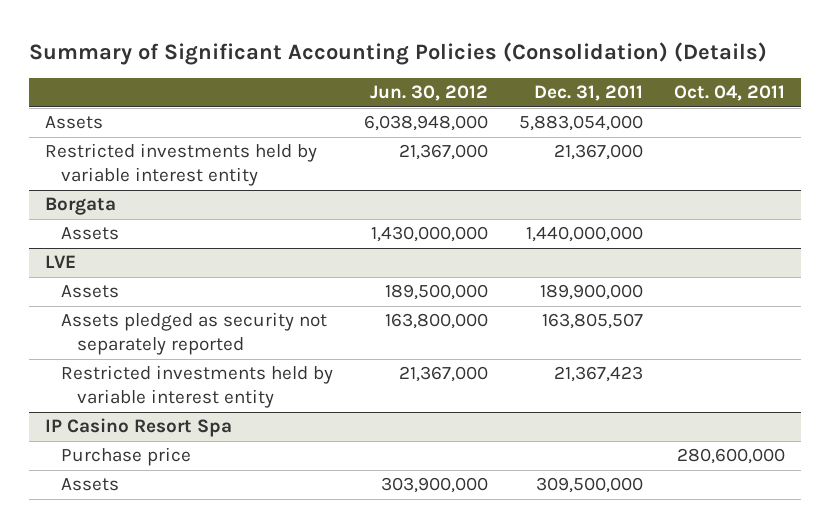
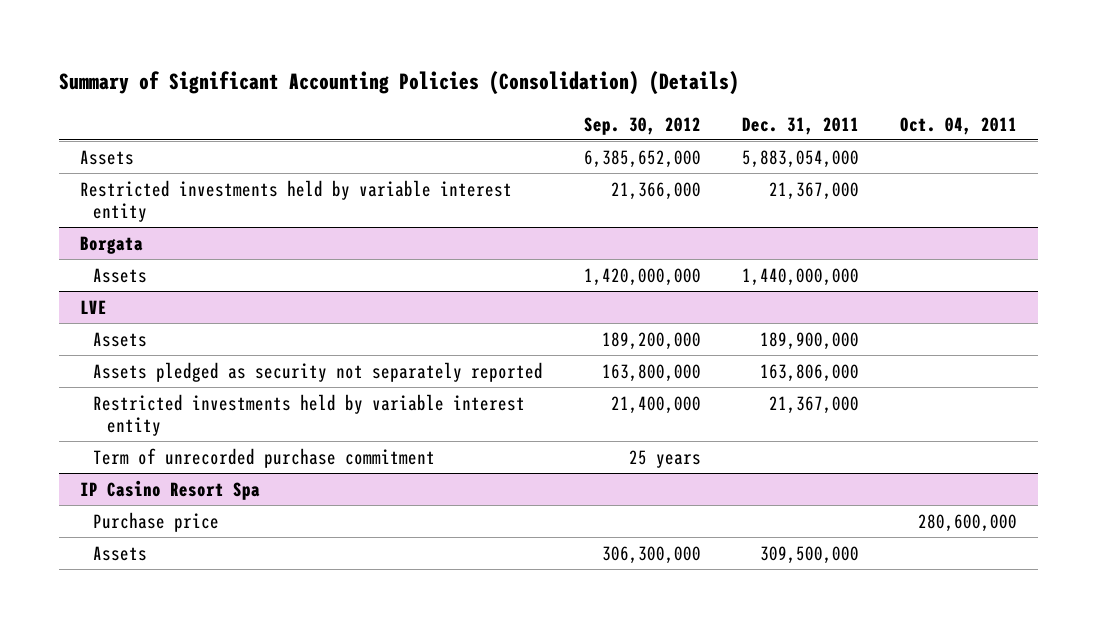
[370,85,489,102] Jun. 30, 2012 -> none
none -> [584,116,702,135] Sep. 30, 2012
[542,313,644,330] 163,805,507 -> [760,363,860,382] 163,806,000
[554,366,644,383] 21,367,423 -> [769,395,860,414] 21,367,000
none -> [93,447,436,468] Term of unrecorded purchase commitment

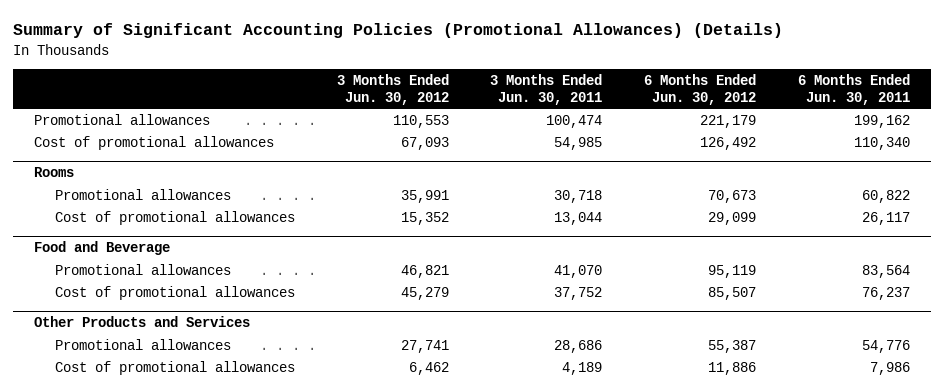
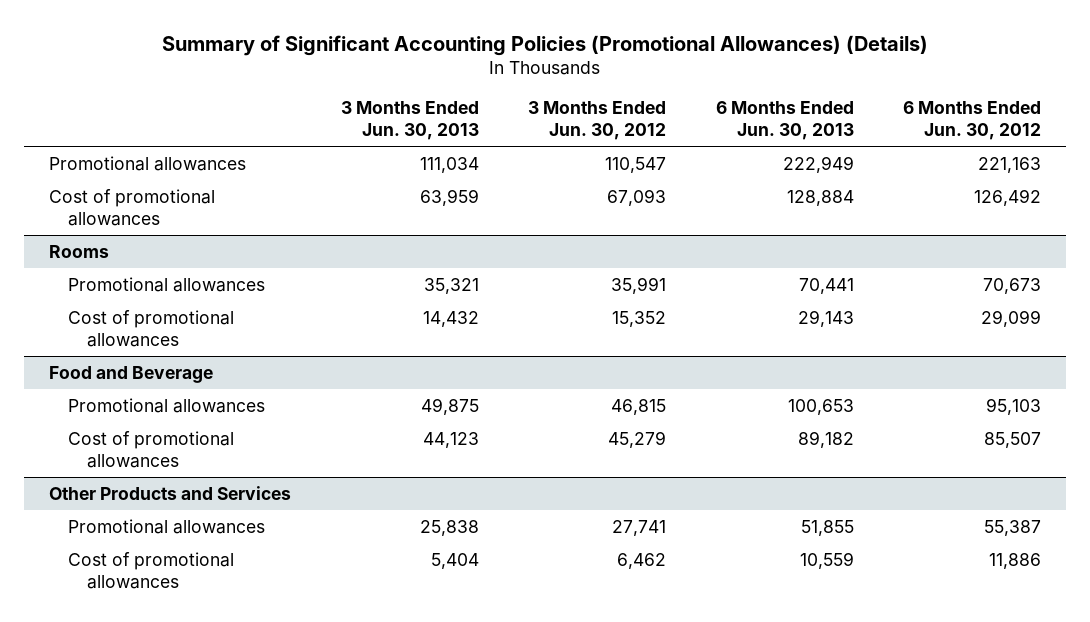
[490,73,603,105] 3 Months Ended Jun. 30, 2011 -> none
[798,73,911,105] 6 Months Ended Jun. 30, 2011 -> none
none -> [340,101,479,141] 3 Months Ended Jun. 30, 2013
none -> [715,101,854,141] 6 Months Ended Jun. 30, 2013
[392,114,449,128] 110,553 -> [605,156,667,173] 110,547
[700,114,757,128] 221,179 -> [978,156,1042,173] 221,163
[400,264,449,278] 46,821 -> [611,398,667,415] 46,815
[708,264,757,278] 95,119 -> [986,397,1042,415] 95,103

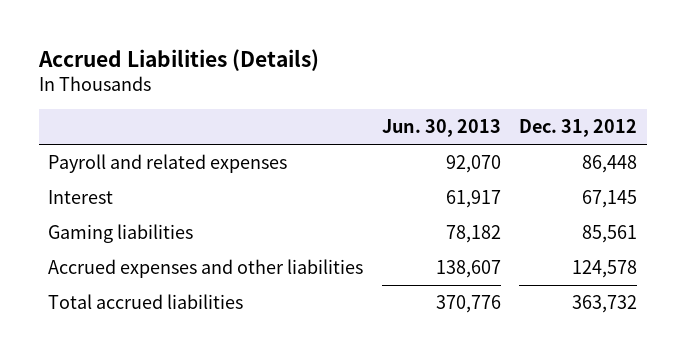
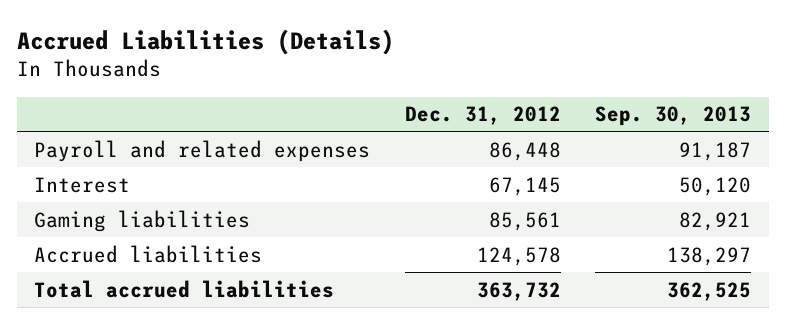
[381,119,501,138] Jun. 30, 2013 -> none
none -> [595,106,752,127] Sep. 30, 2013
[48,259,364,279] Accrued expenses and other liabilities -> [34,244,263,263] Accrued liabilities

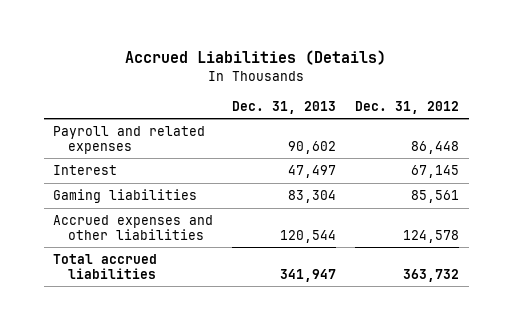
[595,106,752,127] Sep. 30, 2013 -> none
none -> [232,100,337,114] Dec. 31, 2013
[34,244,263,263] Accrued liabilities -> [53,214,214,240] Accrued expenses and other liabilities

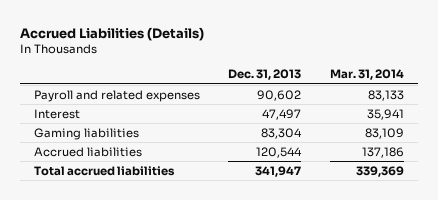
[355,100,460,114] Dec. 31, 2012 -> none
none -> [329,69,404,81] Mar. 31, 2014
[53,214,214,240] Accrued expenses and other liabilities -> [34,146,143,157] Accrued liabilities

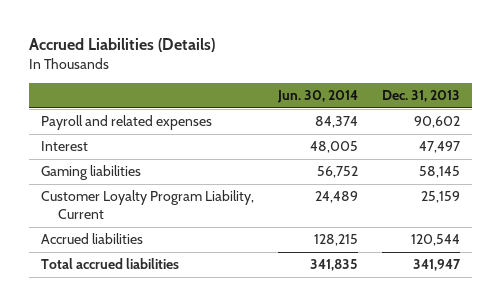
[329,69,404,81] Mar. 31, 2014 -> none
none -> [276,90,358,104] Jun. 30, 2014
[261,127,303,139] 83,304 -> [418,166,460,179] 58,145
none -> [40,190,254,220] Customer Loyalty Program Liability, Current

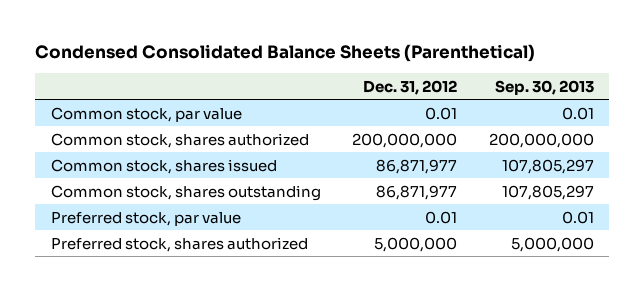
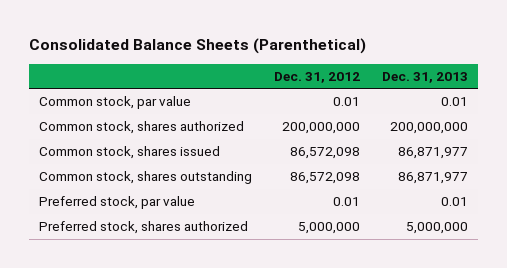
[34,44,535,63] Condensed Consolidated Balance Sheets (Parenthetical) -> [28,37,366,54] Consolidated Balance Sheets (Parenthetical)
[494,79,594,95] Sep. 30, 2013 -> none
none -> [381,71,468,83] Dec. 31, 2013
[376,158,458,174] 86,871,977 -> [289,147,360,160] 86,572,098
[376,184,458,200] 86,871,977 -> [289,172,360,185] 86,572,098

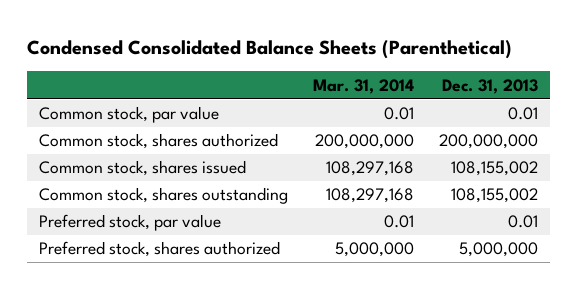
[28,37,366,54] Consolidated Balance Sheets (Parenthetical) -> [26,39,512,59] Condensed Consolidated Balance Sheets (Parenthetical)
[273,71,360,83] Dec. 31, 2012 -> none
none -> [313,78,415,94] Mar. 31, 2014
[397,147,468,160] 86,871,977 -> [451,161,539,177] 108,155,002
[397,172,468,185] 86,871,977 -> [451,188,539,204] 108,155,002

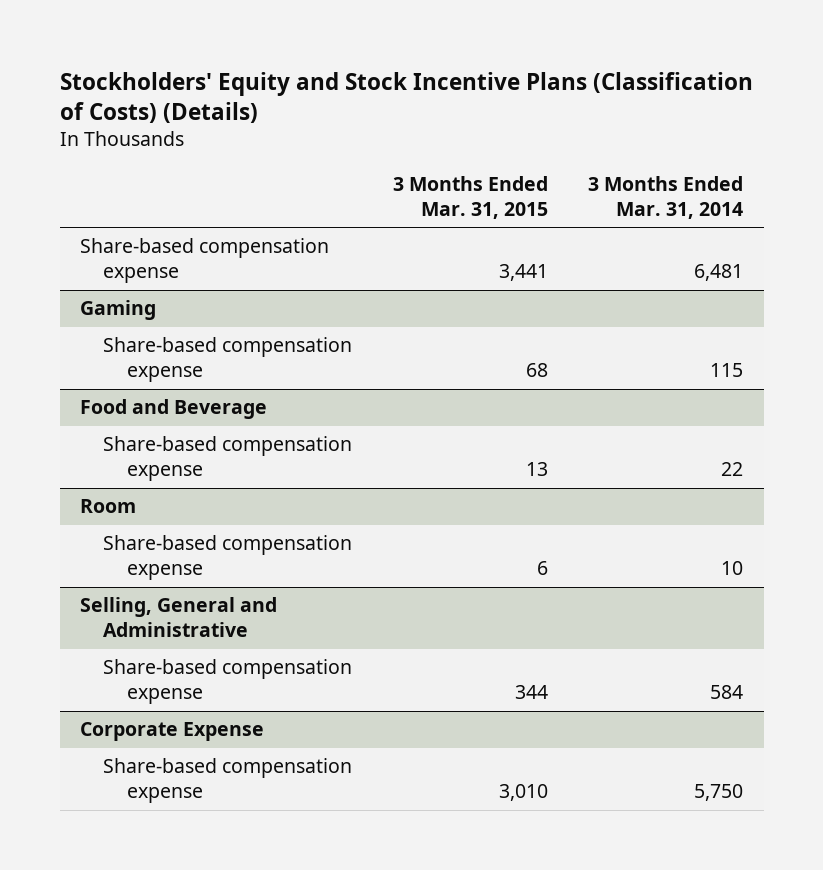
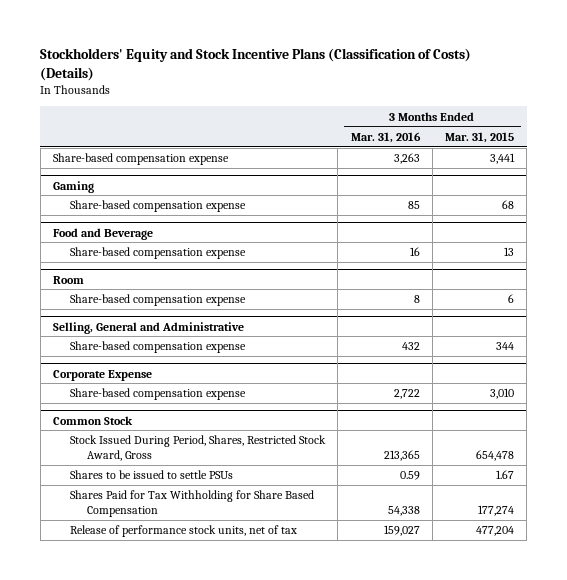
[588,175,744,219] 3 Months Ended Mar. 31, 2014 -> none
none -> [350,131,421,143] Mar. 31, 2016
none -> [52,415,133,425] Common Stock
none -> [69,435,326,461] Stock Issued During Period, Shares, Restricted Stock Award, Gross
none -> [69,470,233,480] Shares to be issued to settle PSUs
none -> [69,490,314,517] Shares Paid for Tax Withholding for Share Based Compensation
none -> [69,525,297,538] Release of performance stock units, net of tax

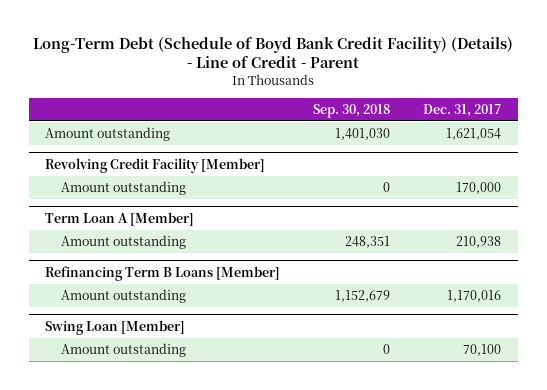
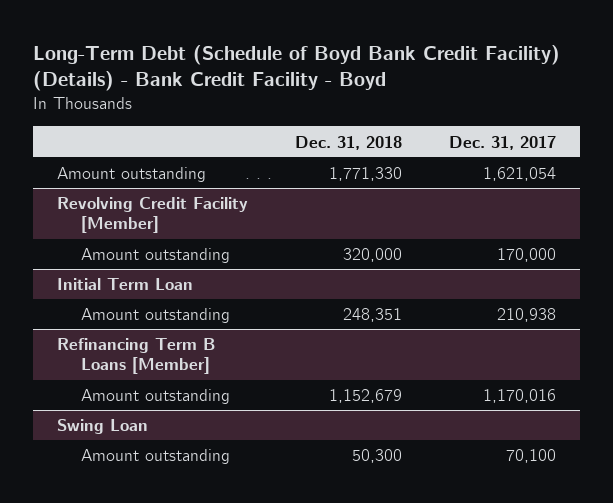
[33,36,514,69] Long-Term Debt (Schedule of Boyd Bank Credit Facility) (Details) - Line of Credit - Parent -> [33,44,561,92] Long-Term Debt (Schedule of Boyd Bank Credit Facility) (Details) - Bank Credit Facility - Boyd
[313,103,391,118] Sep. 30, 2018 -> none
none -> [295,135,403,150] Dec. 31, 2018
[45,211,195,226] Term Loan A [Member] -> [56,278,193,291] Initial Term Loan
[45,319,186,335] Swing Loan [Member] -> [56,419,148,435] Swing Loan

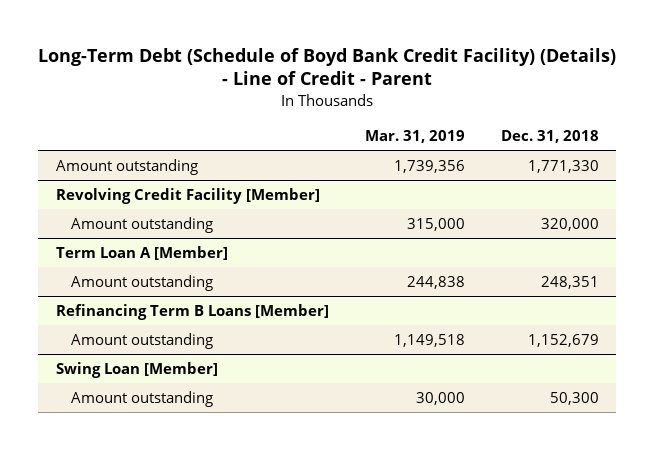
[33,44,561,92] Long-Term Debt (Schedule of Boyd Bank Credit Facility) (Details) - Bank Credit Facility - Boyd -> [38,47,617,86] Long-Term Debt (Schedule of Boyd Bank Credit Facility) (Details) - Line of Credit - Parent
[449,135,557,150] Dec. 31, 2017 -> none
none -> [364,130,465,144] Mar. 31, 2019
[56,278,193,291] Initial Term Loan -> [56,245,229,260] Term Loan A [Member]
[56,419,148,435] Swing Loan -> [56,361,219,378] Swing Loan [Member]

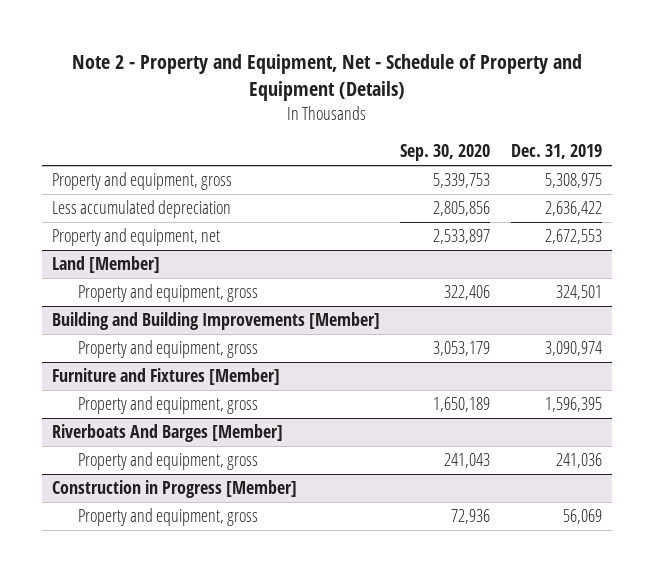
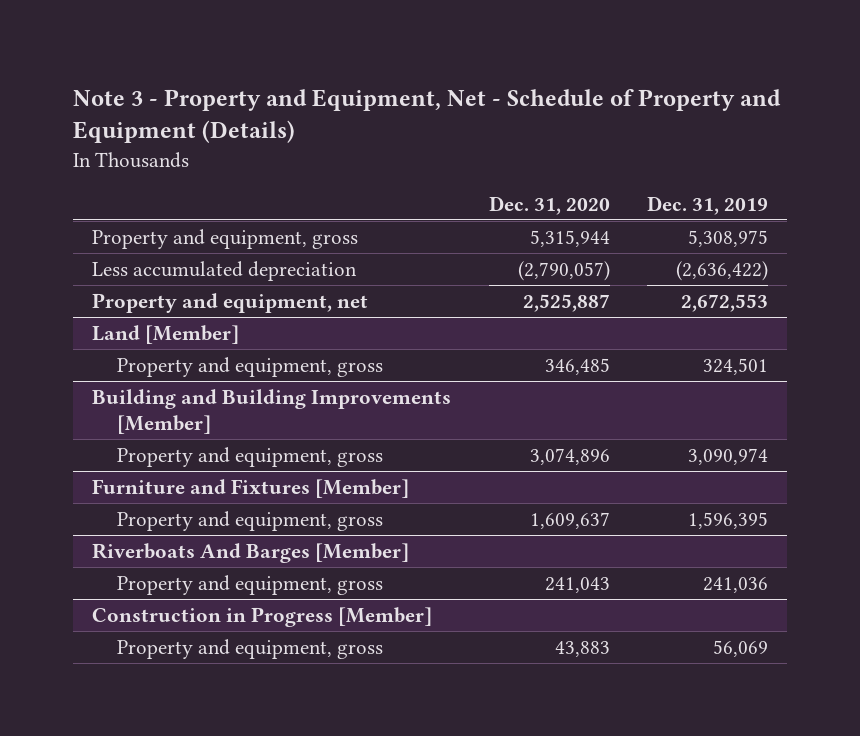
[71,54,582,102] Note 2 - Property and Equipment, Net - Schedule of Property and Equipment (Details) -> [73,88,782,144] Note 3 - Property and Equipment, Net - Schedule of Property and Equipment (Details)
[400,144,491,162] Sep. 30, 2020 -> none
none -> [488,195,610,215] Dec. 31, 2020
[544,201,602,217] 2,636,422 -> [676,260,769,281] (2,636,422)

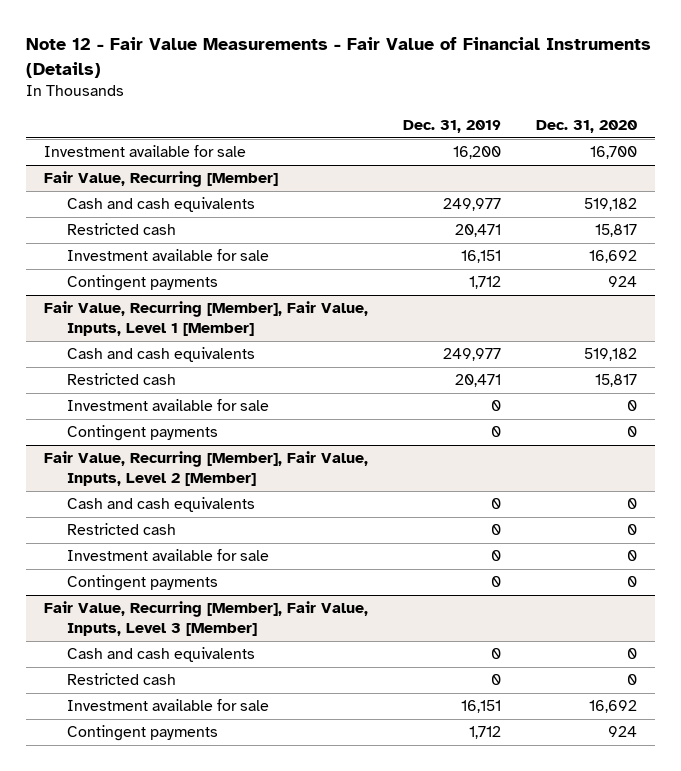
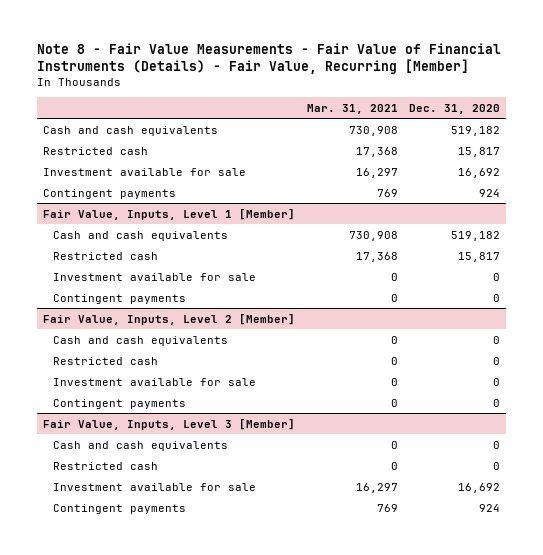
[26,37,652,78] Note 12 - Fair Value Measurements - Fair Value of Financial Instruments (Details) -> [37,43,502,75] Note 8 - Fair Value Measurements - Fair Value of Financial Instruments (Details) - Fair Value, Recurring [Member]
[402,120,501,134] Dec. 31, 2019 -> none
none -> [306,103,398,114] Mar. 31, 2021
[43,145,246,158] Investment available for sale -> none
[43,171,278,188] Fair Value, Recurring [Member] -> none
[43,301,368,337] Fair Value, Recurring [Member], Fair Value, Inputs, Level 1 [Member] -> [42,208,295,220] Fair Value, Inputs, Level 1 [Member]
[43,451,368,487] Fair Value, Recurring [Member], Fair Value, Inputs, Level 2 [Member] -> [42,313,295,325] Fair Value, Inputs, Level 2 [Member]
[43,601,368,637] Fair Value, Recurring [Member], Fair Value, Inputs, Level 3 [Member] -> [42,418,295,430] Fair Value, Inputs, Level 3 [Member]

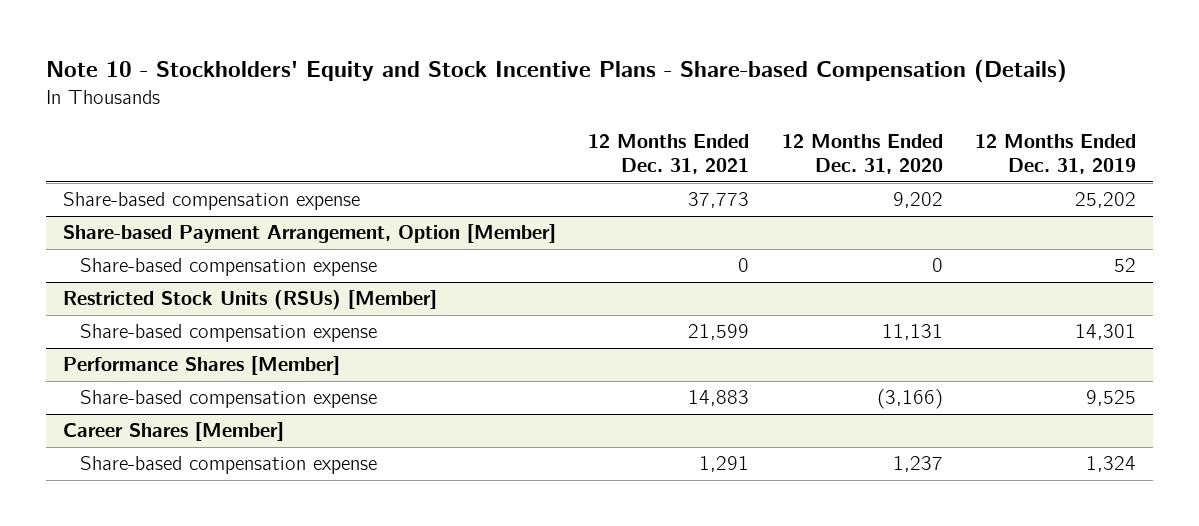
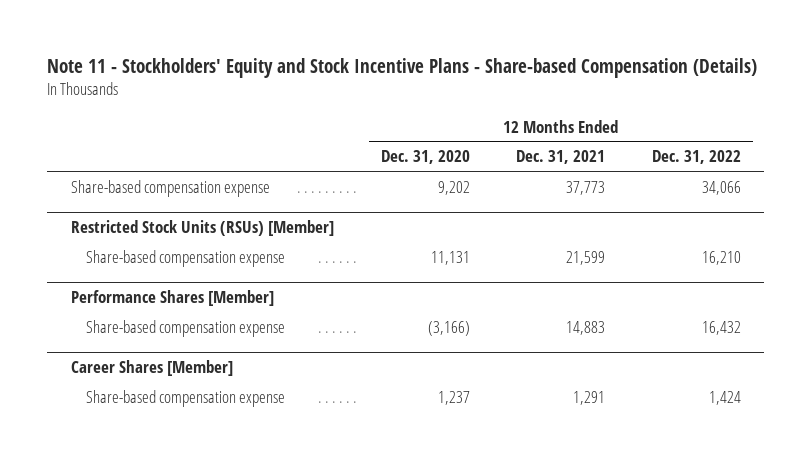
[46,59,1068,84] Note 10 - Stockholders' Equity and Stock Incentive Plans - Share-based Compensation (Details) -> [47,58,758,79] Note 11 - Stockholders' Equity and Stock Incentive Plans - Share-based Compensation (Details)
[975,134,1137,175] 12 Months Ended Dec. 31, 2019 -> none
none -> [652,150,742,165] Dec. 31, 2022
[62,224,556,244] Share-based Payment Arrangement, Option [Member] -> none
[80,258,378,277] Share-based compensation expense -> none

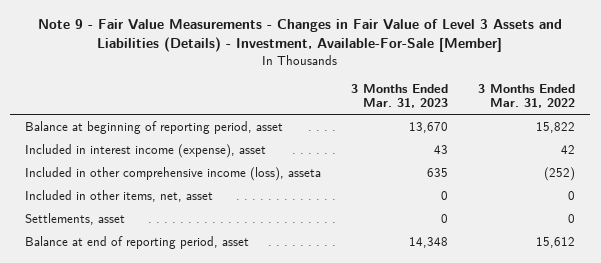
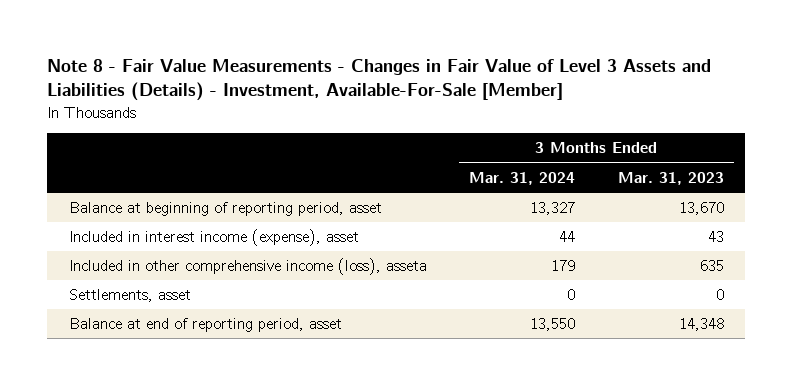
[38,19,563,53] Note 9 - Fair Value Measurements - Changes in Fair Value of Level 3 Assets and Liabilities (Details) - Investment, Available-For-Sale [Member] -> [47,58,712,102] Note 8 - Fair Value Measurements - Changes in Fair Value of Level 3 Assets and Liabilities (Details) - Investment, Available-For-Sale [Member]
[478,83,576,109] 3 Months Ended Mar. 31, 2022 -> none
none -> [469,171,576,185] Mar. 31, 2024
[25,189,214,202] Included in other items, net, asset -> none

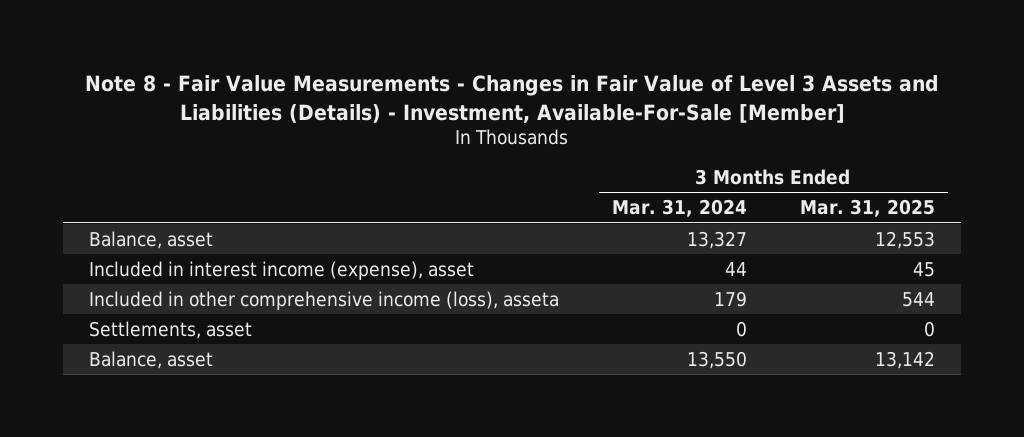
[617,171,724,185] Mar. 31, 2023 -> none
none -> [799,199,935,218] Mar. 31, 2025
[68,202,382,217] Balance at beginning of reporting period, asset -> [89,230,214,249] Balance, asset
[68,318,342,333] Balance at end of reporting period, asset -> [89,350,214,369] Balance, asset

